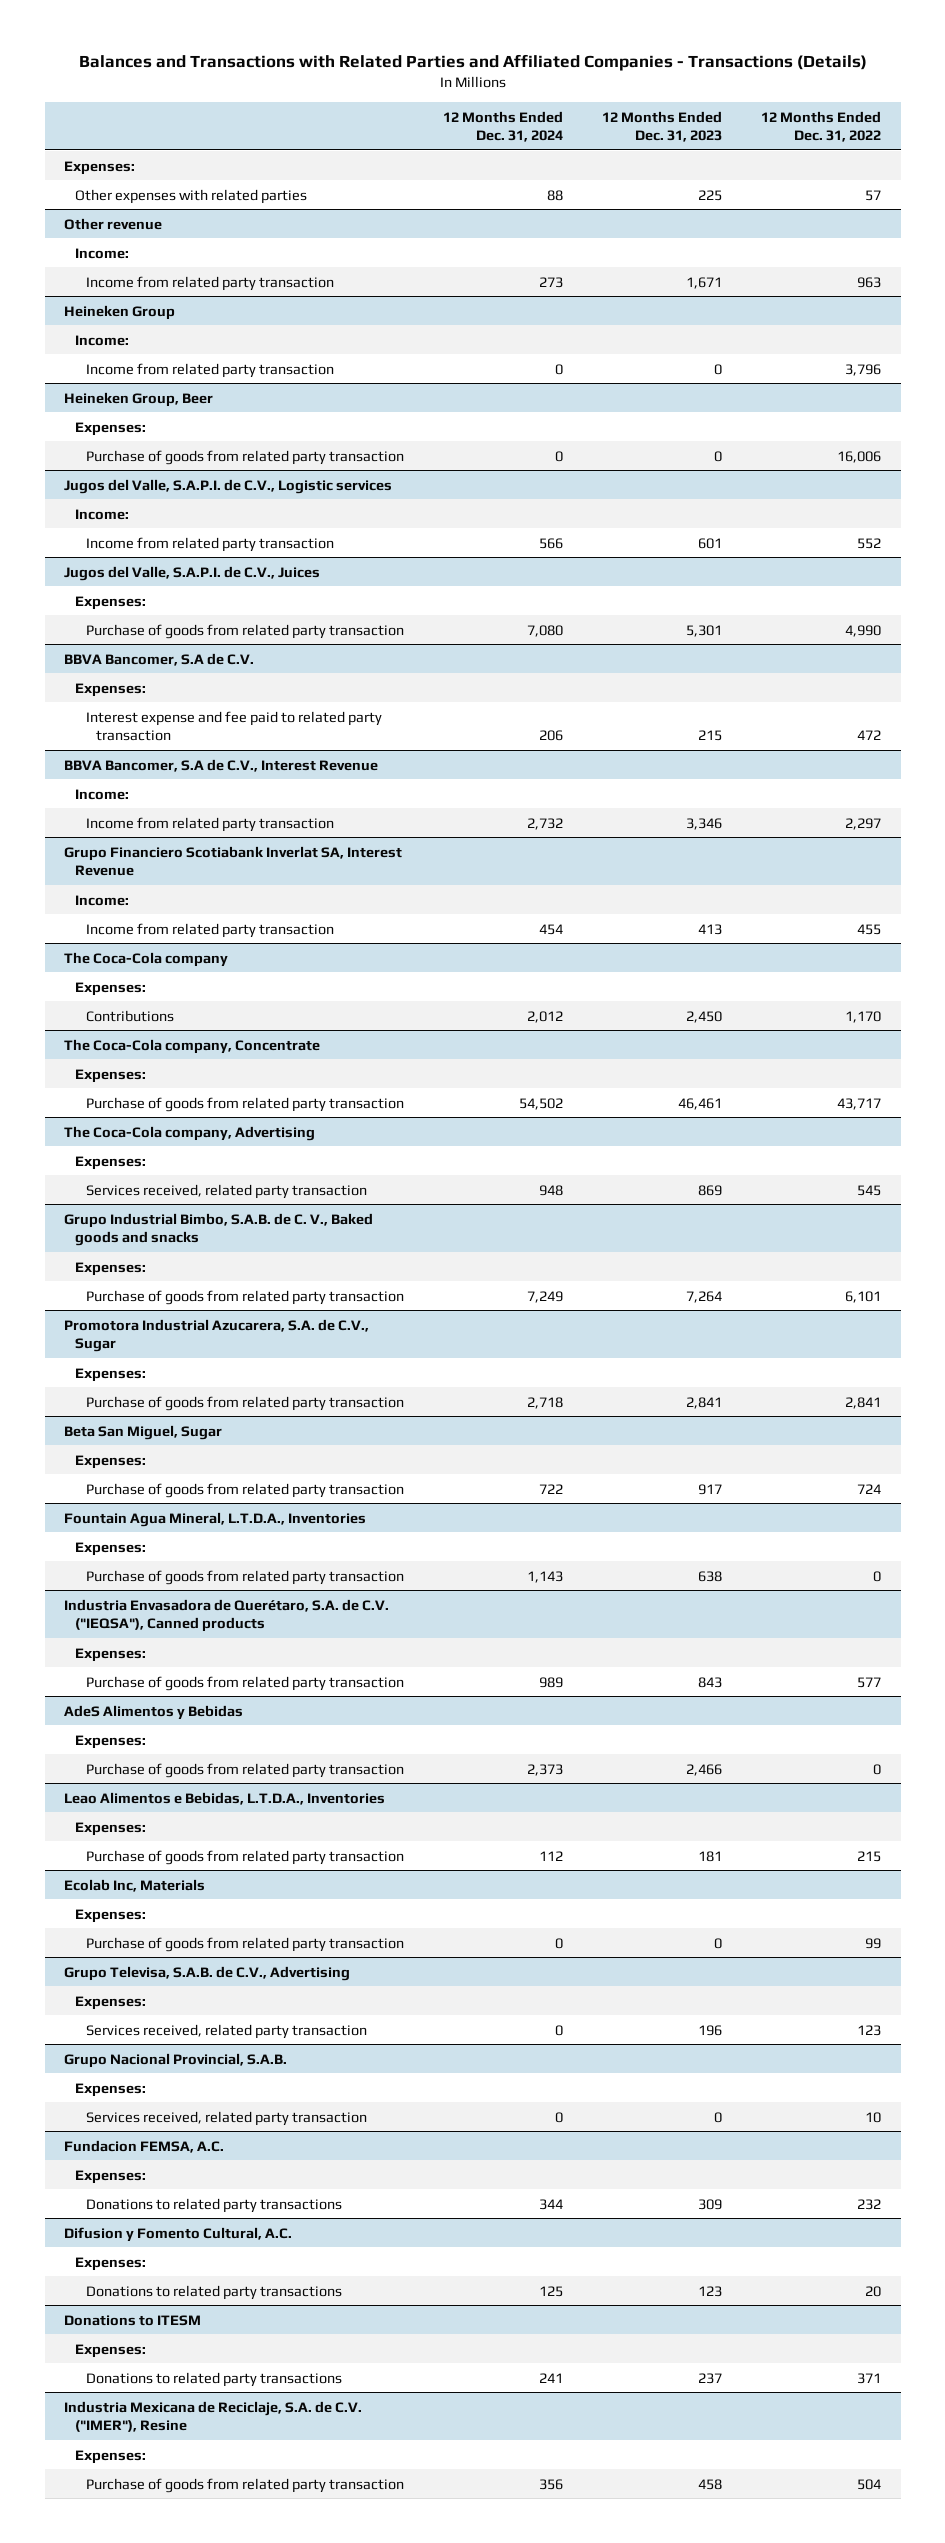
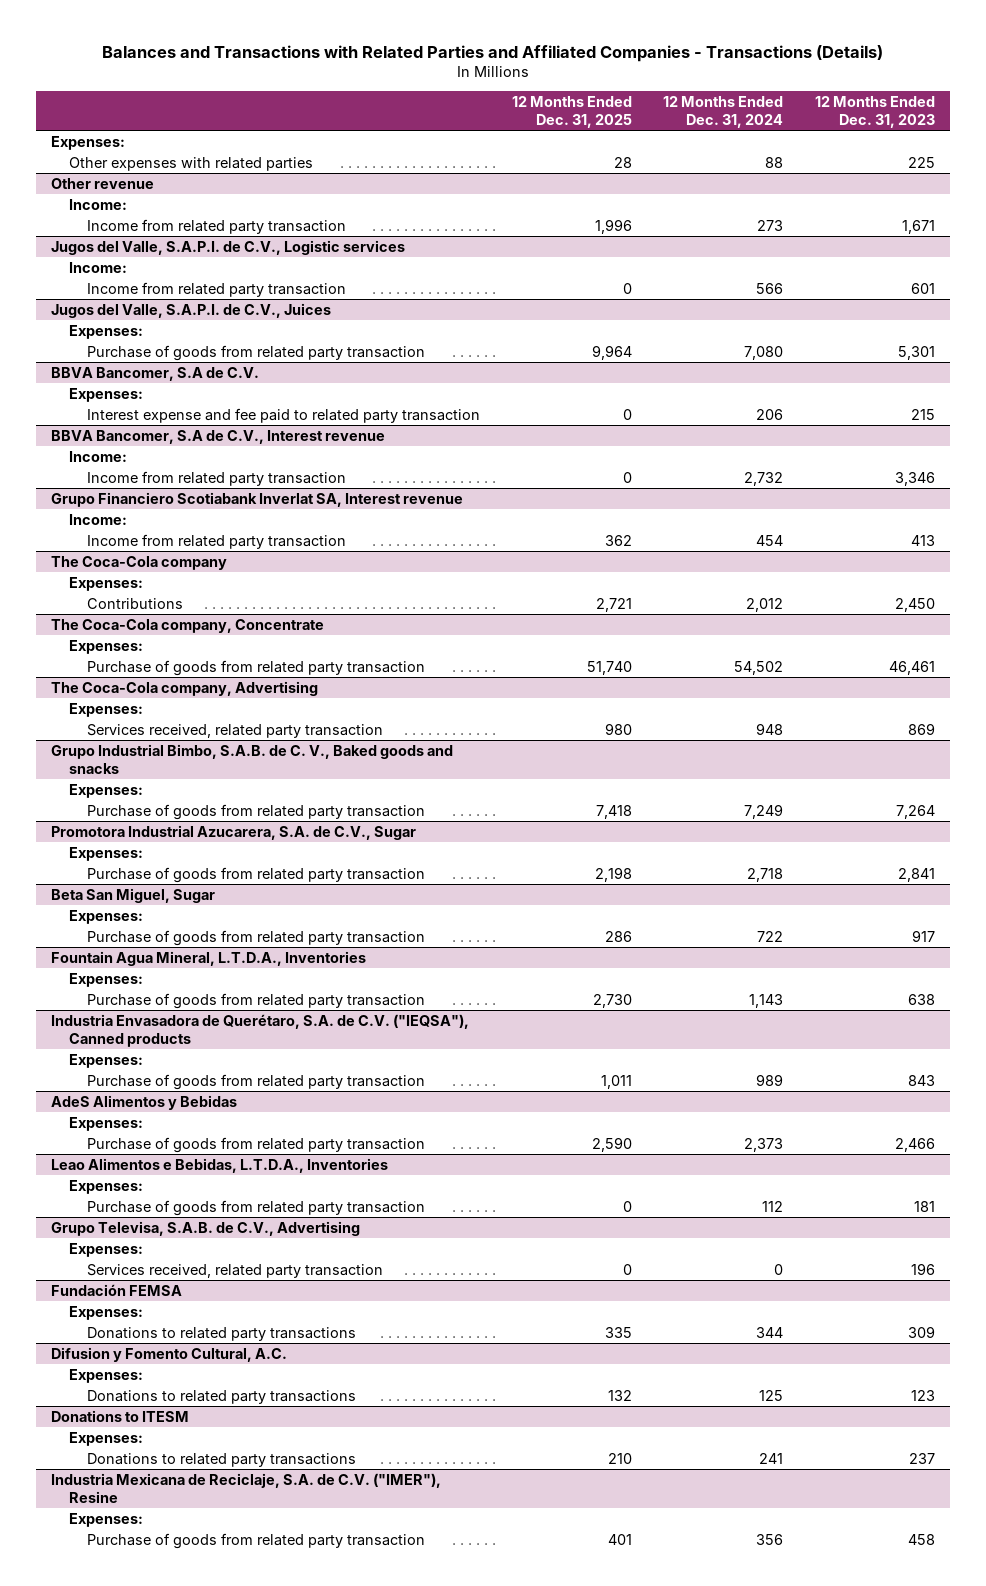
[761,110,882,142] 12 Months Ended Dec. 31, 2022 -> none
none -> [511,96,632,128] 12 Months Ended Dec. 31, 2025
[64,304,176,320] Heineken Group -> none
[74,334,129,346] Income: -> none
[85,362,334,378] Income from related party transaction -> none
[64,391,214,407] Heineken Group, Beer -> none
[74,421,146,436] Expenses: -> none
[85,449,404,465] Purchase of goods from related party transaction -> none
[64,758,379,772] BBVA Bancomer, S.A de C.V., Interest Revenue -> [51,429,386,444] BBVA Bancomer, S.A de C.V., Interest revenue
[64,845,403,876] Grupo Financiero Scotiabank Inverlat SA, Interest Revenue -> [51,491,464,507] Grupo Financiero Scotiabank Inverlat SA, Interest revenue
[64,1878,206,1892] Ecolab Inc, Materials -> none
[74,1908,146,1923] Expenses: -> none
[85,1936,404,1952] Purchase of goods from related party transaction -> none
[64,2052,288,2068] Grupo Nacional Provincial, S.A.B. -> none
[74,2082,146,2097] Expenses: -> none
[85,2110,367,2126] Services received, related party transaction -> none
[64,2139,225,2153] Fundacion FEMSA, A.C. -> [51,1283,183,1296] Fundación FEMSA

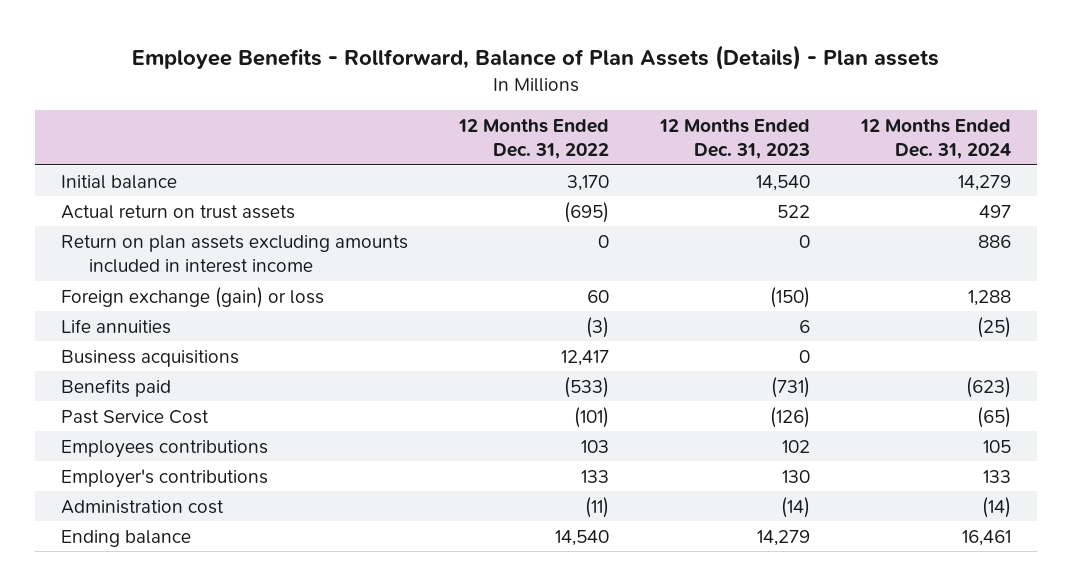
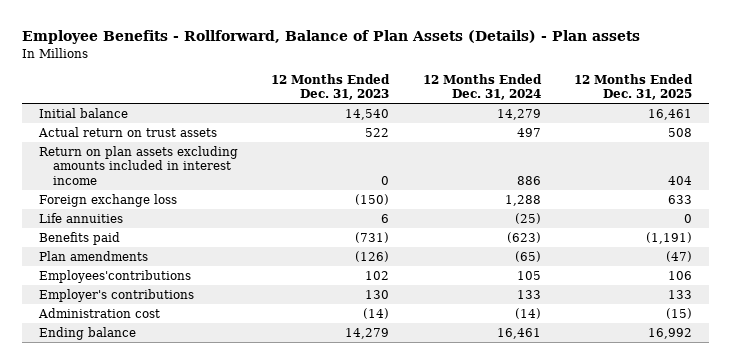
[457,118,609,160] 12 Months Ended Dec. 31, 2022 -> none
none -> [574,73,694,101] 12 Months Ended Dec. 31, 2025
[60,286,324,308] Foreign exchange (gain) or loss -> [39,193,178,207] Foreign exchange loss
[60,349,239,367] Business acquisitions -> none
[60,409,209,424] Past Service Cost -> [39,250,149,261] Plan amendments
[60,439,268,458] Employees contributions -> [39,269,192,283] Employees'contributions

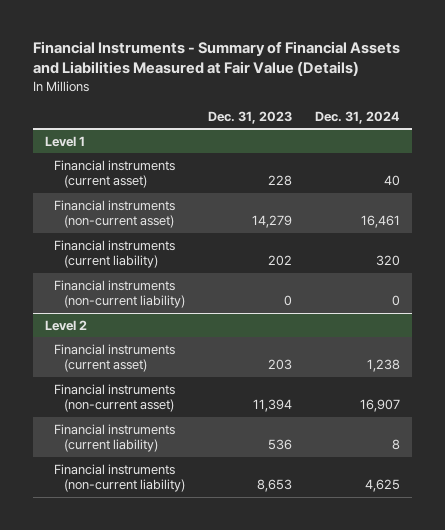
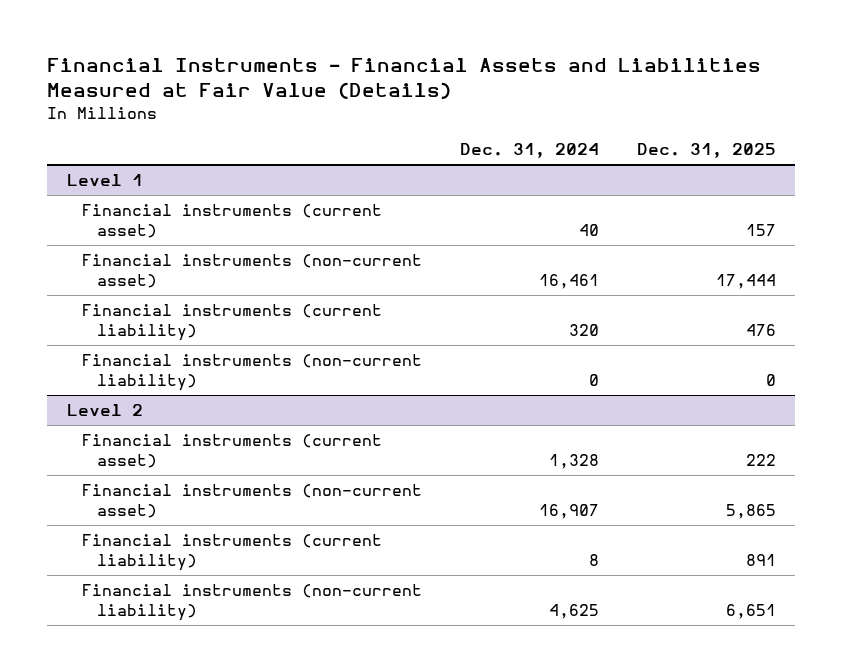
[33,41,401,77] Financial Instruments - Summary of Financial Assets and Liabilities Measured at Fair Value (Details) -> [47,58,762,100] Financial Instruments - Financial Assets and Liabilities Measured at Fair Value (Details)
[208,110,293,124] Dec. 31, 2023 -> none
none -> [637,143,777,159] Dec. 31, 2025
[367,359,401,373] 1,238 -> [548,454,599,470] 1,328

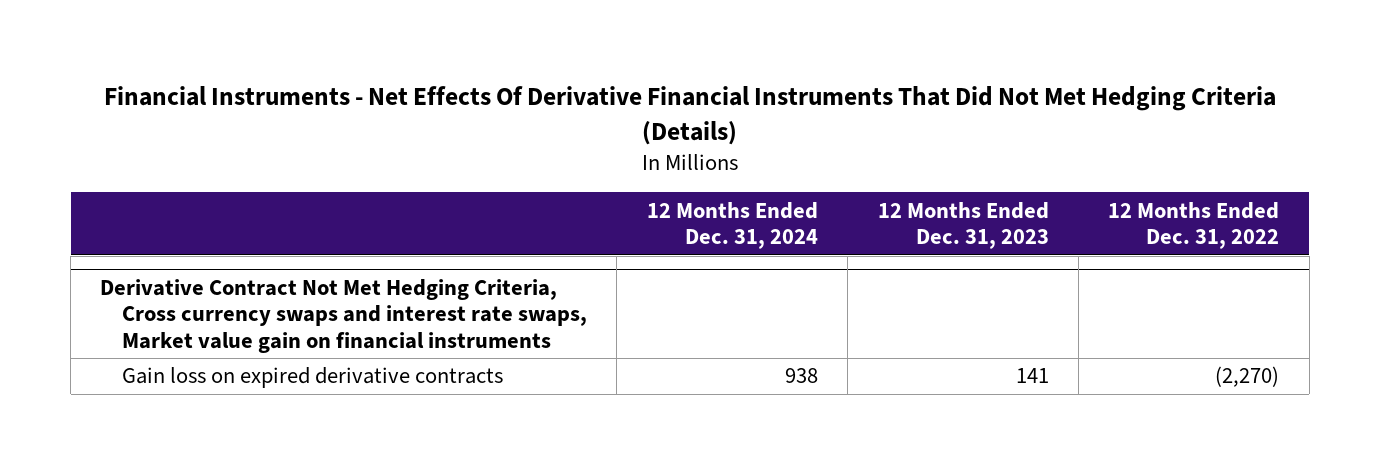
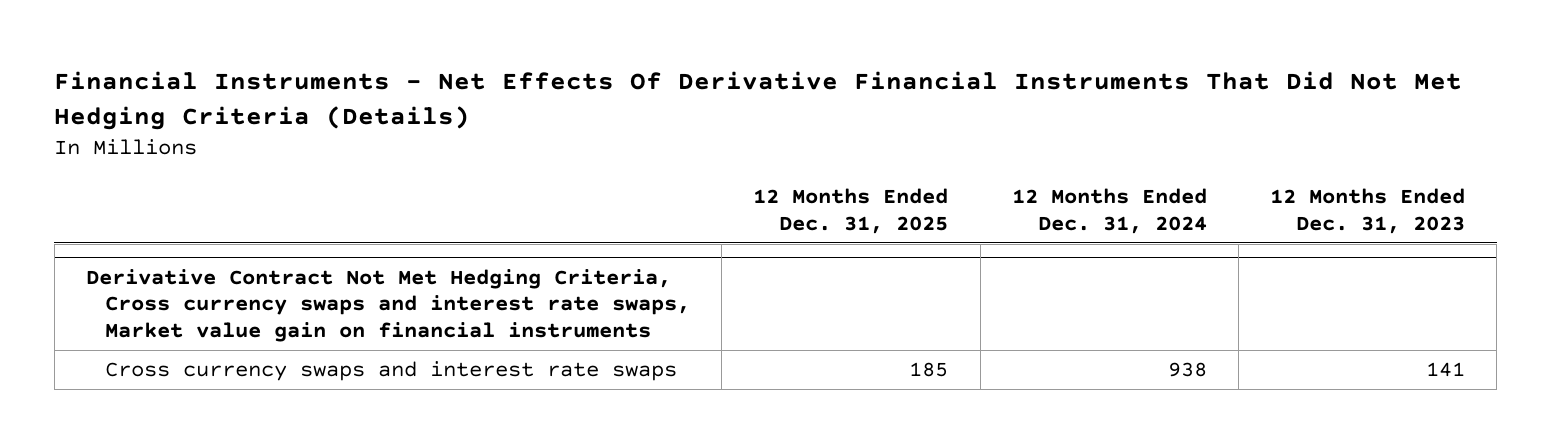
[1108,201,1280,250] 12 Months Ended Dec. 31, 2022 -> none
none -> [753,187,949,234] 12 Months Ended Dec. 31, 2025
[122,367,504,389] Gain loss on expired derivative contracts -> [105,361,678,382] Cross currency swaps and interest rate swaps

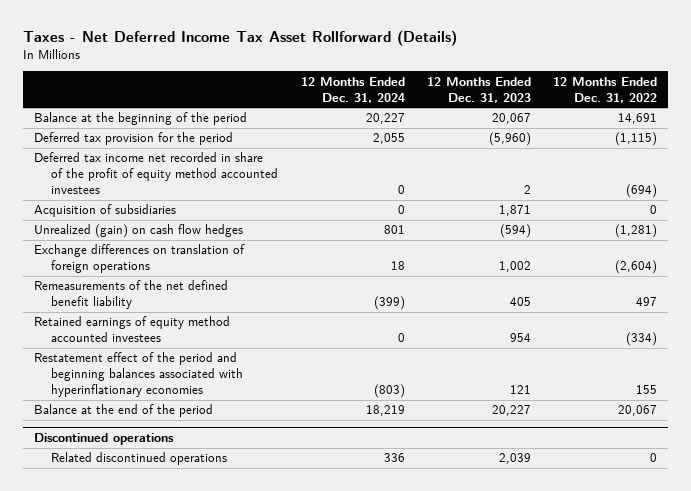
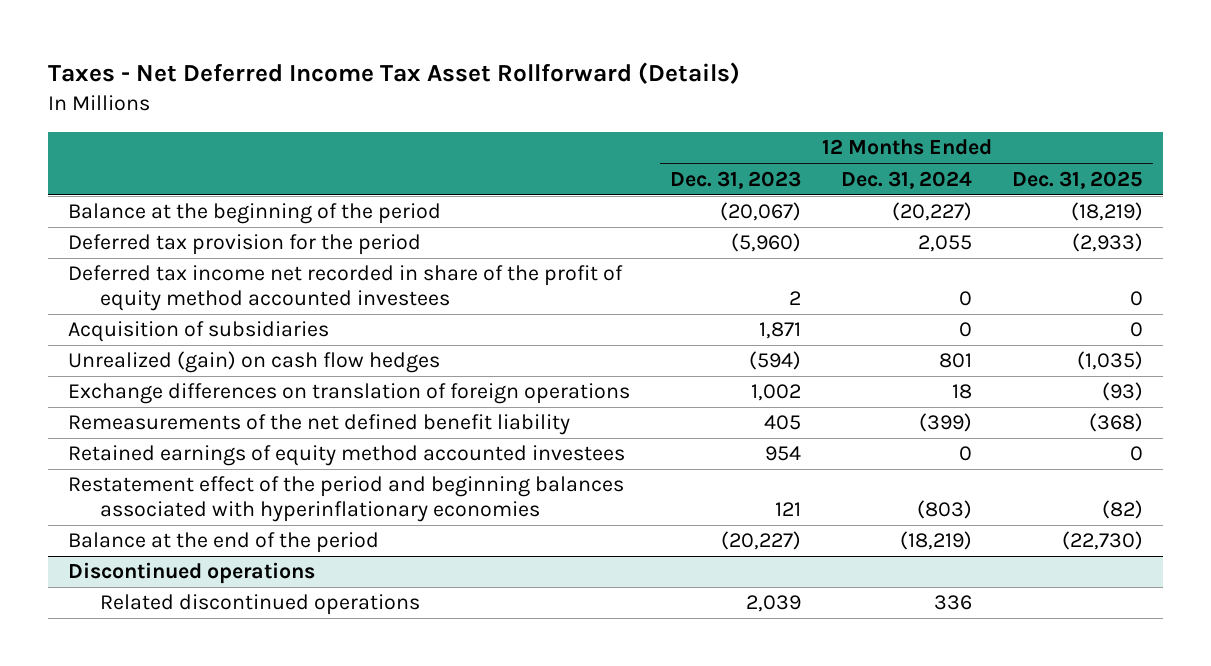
[553,76,658,103] 12 Months Ended Dec. 31, 2022 -> none
none -> [1012,170,1144,189] Dec. 31, 2025
[365,113,405,125] 20,227 -> [892,202,973,222] (20,227)
[491,113,531,125] 20,067 -> [720,202,802,222] (20,067)
[365,405,405,417] 18,219 -> [900,531,973,551] (18,219)
[491,405,531,417] 20,227 -> [721,531,802,551] (20,227)

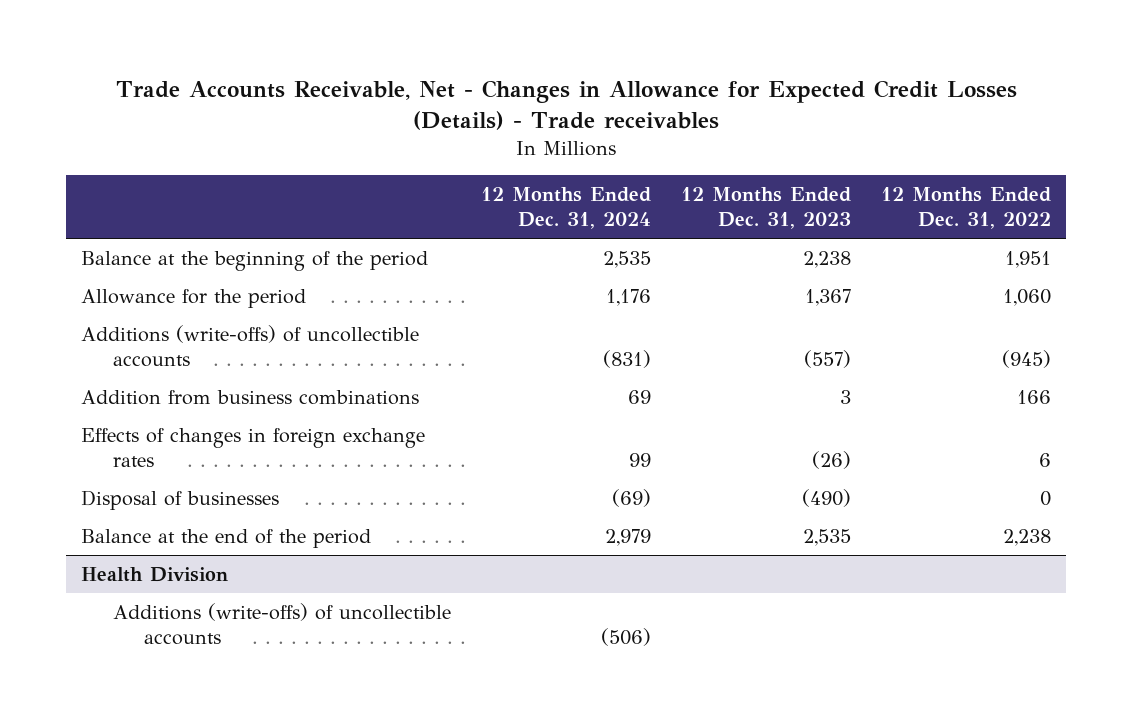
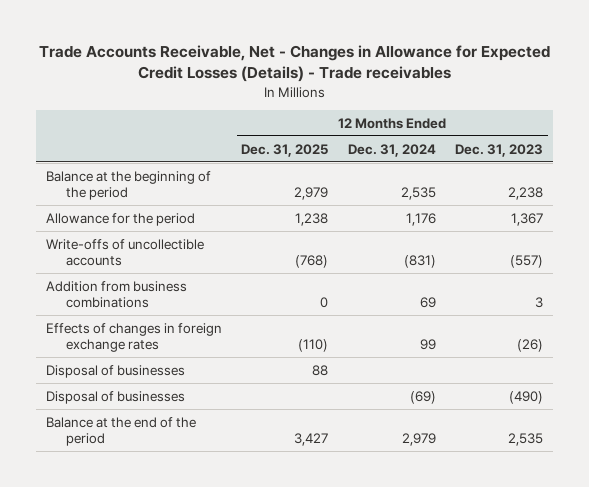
[880,186,1051,230] 12 Months Ended Dec. 31, 2022 -> none
none -> [241,143,329,157] Dec. 31, 2025
[80,324,419,368] Additions (write-offs) of uncollectible accounts -> [46,238,205,266] Write-offs of uncollectible accounts
none -> [46,364,186,378] Disposal of businesses
[80,566,228,582] Health Division -> none
[112,602,451,646] Additions (write-offs) of uncollectible accounts -> none

